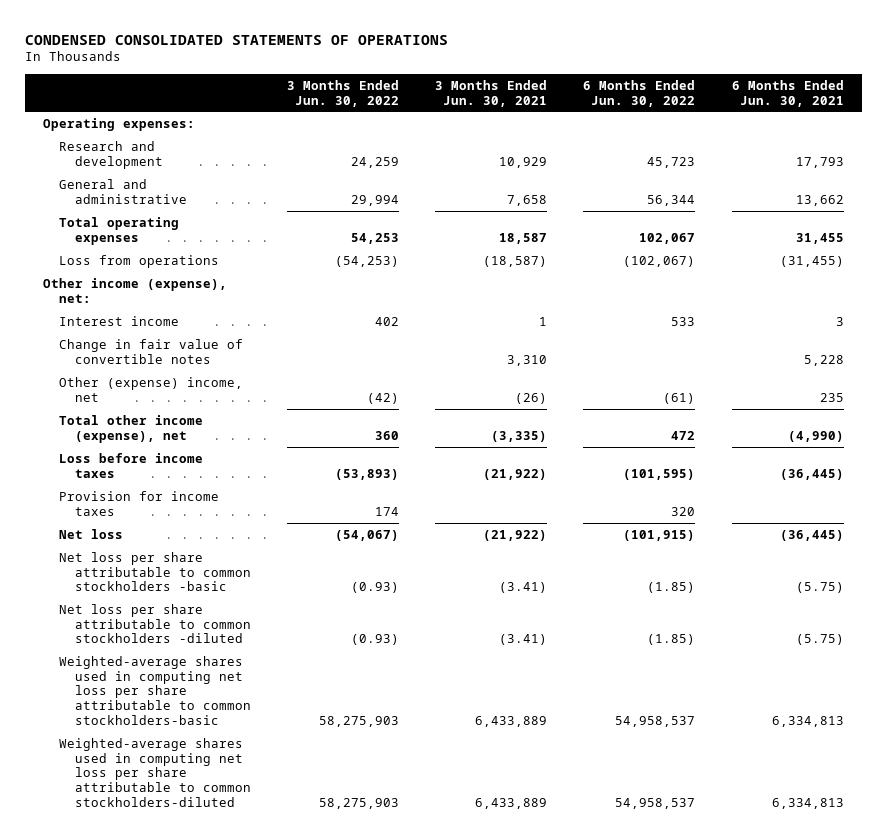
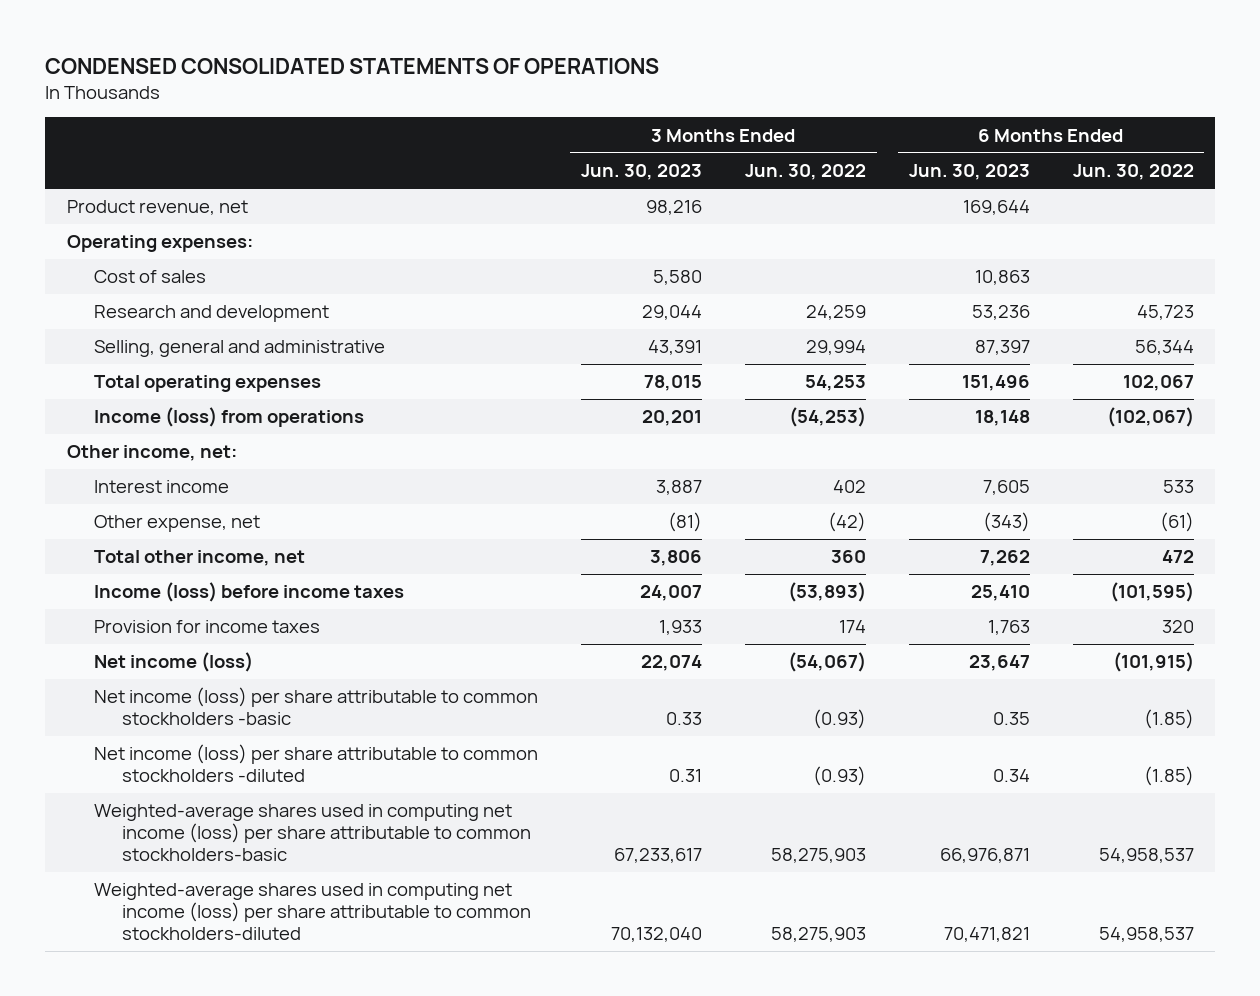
[435,79,548,107] 3 Months Ended Jun. 30, 2021 -> none
[731,79,844,107] 6 Months Ended Jun. 30, 2021 -> none
none -> [580,164,702,181] Jun. 30, 2023
none -> [908,164,1030,181] Jun. 30, 2023
none -> [66,200,248,216] Product revenue, net
none -> [94,270,207,284] Cost of sales
[59,178,187,204] General and administrative -> [94,340,386,358] Selling, general and administrative
[59,254,220,268] Loss from operations -> [94,407,365,428] Income (loss) from operations
[43,277,228,303] Other income (expense), net: -> [66,445,237,462] Other income, net:
[59,338,244,364] Change in fair value of convertible notes -> none
[59,376,244,402] Other (expense) income, net -> [94,515,261,533] Other expense, net
[59,414,204,443] Total other income (expense), net -> [94,550,306,567] Total other income, net
[59,452,204,478] Loss before income taxes -> [94,582,405,603] Income (loss) before income taxes
[59,528,124,539] Net loss -> [94,652,254,673] Net income (loss)
[59,551,251,592] Net loss per share attributable to common stockholders -basic -> [94,687,539,726] Net income (loss) per share attributable to common stockholders -basic
[59,603,251,644] Net loss per share attributable to common stockholders -diluted -> [94,744,539,783] Net income (loss) per share attributable to common stockholders -diluted
[59,655,251,726] Weighted-average shares used in computing net loss per share attributable to common stockholders-basic -> [94,804,531,861] Weighted-average shares used in computing net income (loss) per share attributable to common stockholders-basic
[59,737,251,808] Weighted-average shares used in computing net loss per share attributable to common stockholders-diluted -> [94,883,531,940] Weighted-average shares used in computing net income (loss) per share attributable to common stockholders-diluted

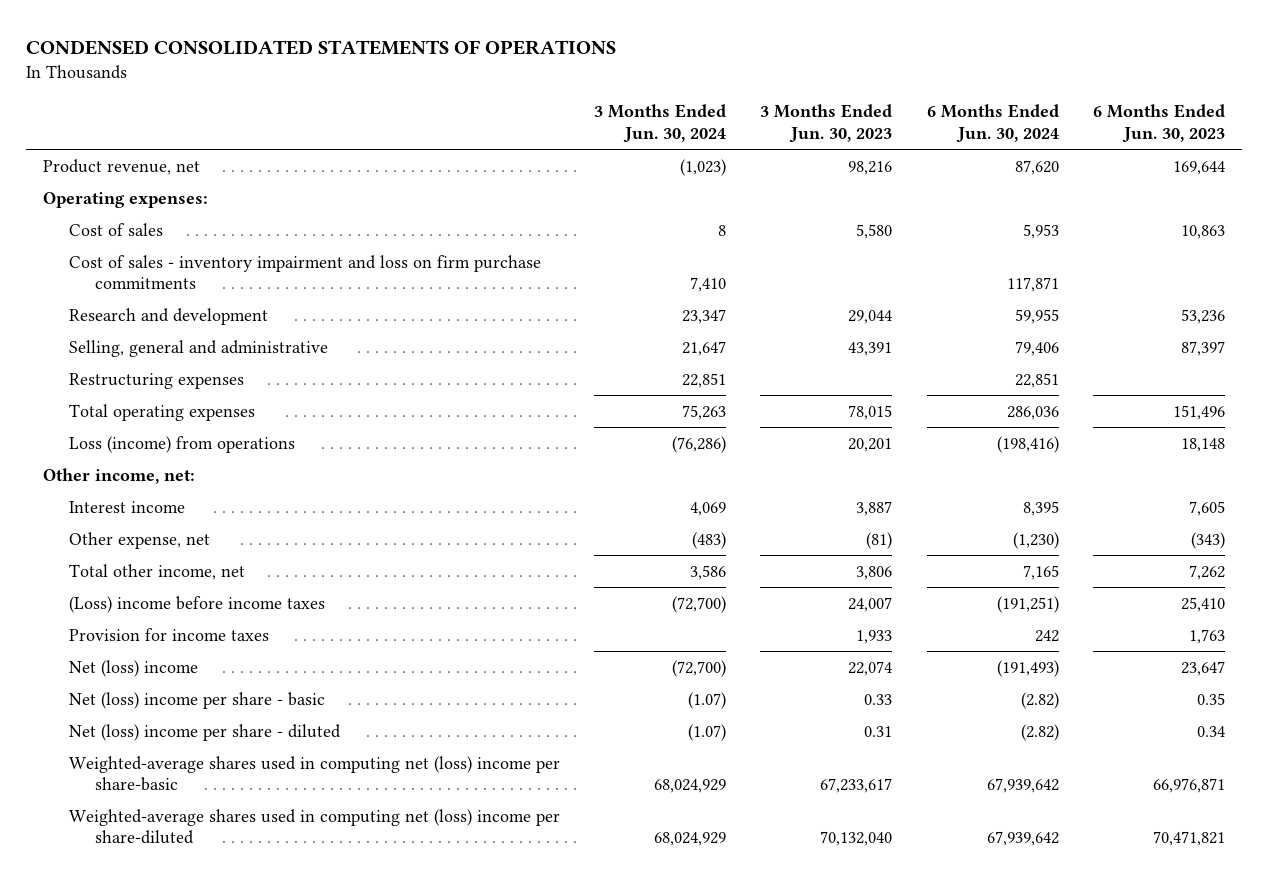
[744,164,866,181] Jun. 30, 2022 -> none
[1072,164,1194,181] Jun. 30, 2022 -> none
none -> [594,104,727,144] 3 Months Ended Jun. 30, 2024
none -> [926,104,1059,144] 6 Months Ended Jun. 30, 2024
none -> [69,254,542,290] Cost of sales - inventory impairment and loss on firm purchase commitments
none -> [69,372,245,389] Restructuring expenses
[94,407,365,428] Income (loss) from operations -> [69,435,296,453] Loss (income) from operations
[94,582,405,603] Income (loss) before income taxes -> [69,595,326,613] (Loss) income before income taxes
[94,652,254,673] Net income (loss) -> [69,659,199,677] Net (loss) income
[94,687,539,726] Net income (loss) per share attributable to common stockholders -basic -> [69,691,326,709] Net (loss) income per share - basic
[94,744,539,783] Net income (loss) per share attributable to common stockholders -diluted -> [69,723,342,741] Net (loss) income per share - diluted
[94,804,531,861] Weighted-average shares used in computing net income (loss) per share attributable to common stockholders-basic -> [69,755,561,792] Weighted-average shares used in computing net (loss) income per share-basic
[94,883,531,940] Weighted-average shares used in computing net income (loss) per share attributable to common stockholders-diluted -> [69,808,561,845] Weighted-average shares used in computing net (loss) income per share-diluted

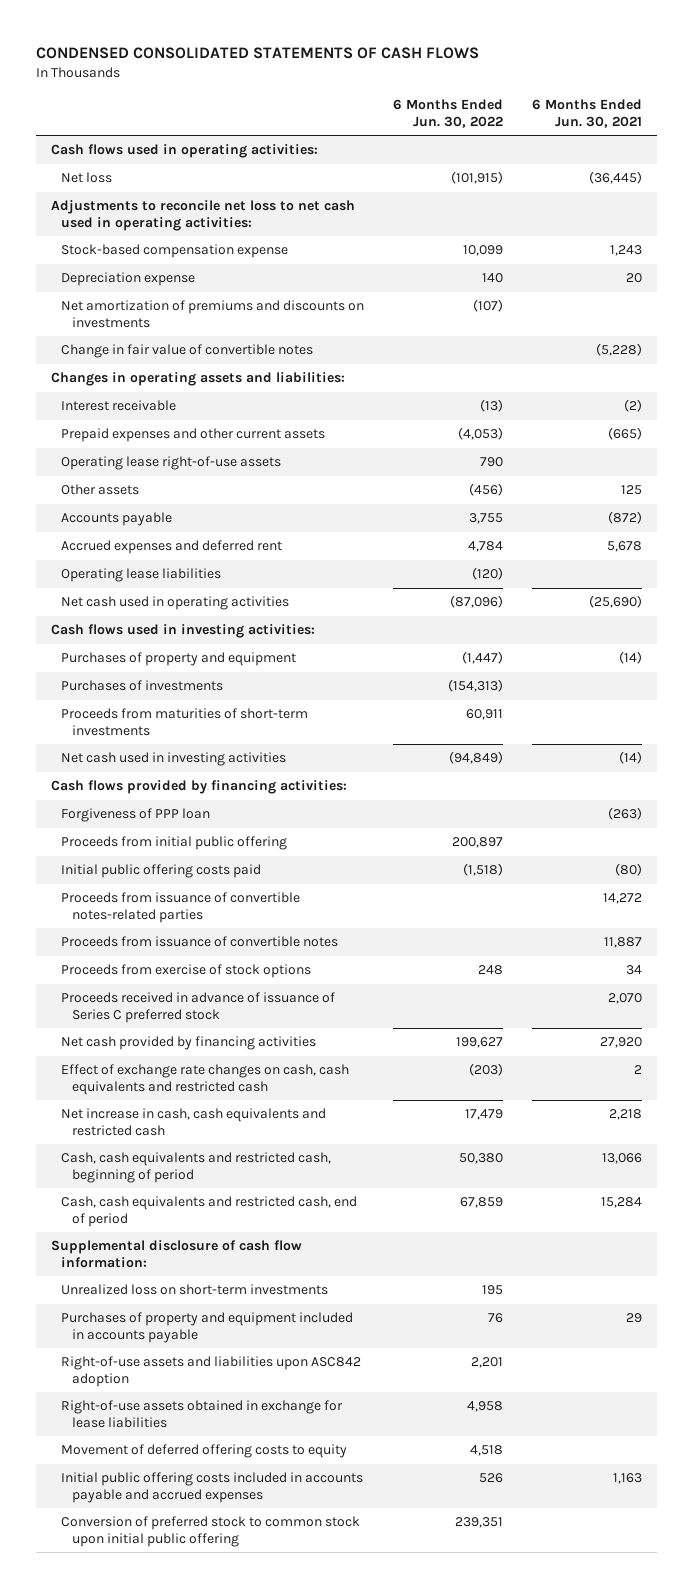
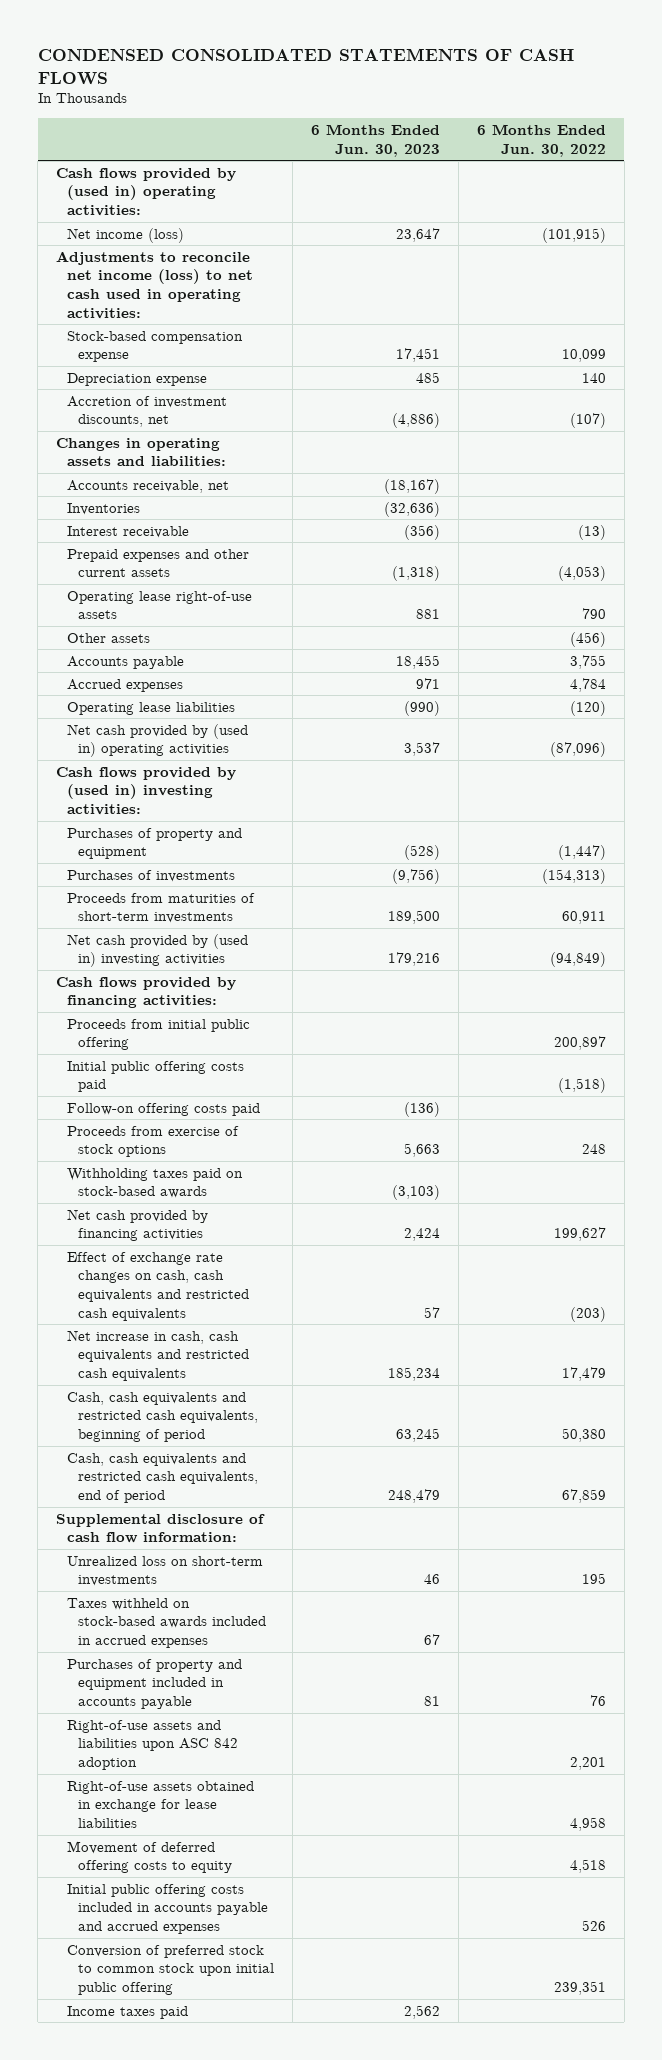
[532,99,643,128] 6 Months Ended Jun. 30, 2021 -> none
none -> [310,123,440,157] 6 Months Ended Jun. 30, 2023
[50,144,318,159] Cash flows used in operating activities: -> [56,167,237,217] Cash flows provided by (used in) operating activities:
[61,172,113,184] Net loss -> [67,227,185,243] Net income (loss)
[50,200,355,231] Adjustments to reconcile net loss to net cash used in operating activities: -> [56,250,254,319] Adjustments to reconcile net income (loss) to net cash used in operating activities:
[61,344,314,359] Change in fair value of convertible notes -> none
[61,300,365,328] Net amortization of premiums and discounts on investments -> [67,395,228,428] Accretion of investment discounts, net
none -> [67,479,230,493] Accounts receivable, net
none -> [67,502,141,515] Inventories
[61,540,283,555] Accrued expenses and deferred rent -> [67,678,184,692] Accrued expenses
[61,596,290,611] Net cash used in operating activities -> [67,723,249,758] Net cash provided by (used in) operating activities
[50,624,315,639] Cash flows used in investing activities: -> [56,766,237,816] Cash flows provided by (used in) investing activities:
[61,752,287,767] Net cash used in investing activities -> [67,933,249,968] Net cash provided by (used in) investing activities
[61,808,211,823] Forgiveness of PPP loan -> none
[61,892,301,923] Proceeds from issuance of convertible notes-related parties -> none
[61,936,339,948] Proceeds from issuance of convertible notes -> none
none -> [67,1102,261,1116] Follow-on offering costs paid
[61,992,336,1023] Proceeds received in advance of issuance of Series C preferred stock -> none
none -> [67,1167,244,1199] Withholding taxes paid on stock-based awards
[61,1064,350,1095] Effect of exchange rate changes on cash, cash equivalents and restricted cash -> [67,1251,249,1321] Effect of exchange rate changes on cash, cash equivalents and restricted cash equivalents
[61,1108,327,1136] Net increase in cash, cash equivalents and restricted cash -> [67,1329,249,1382] Net increase in cash, cash equivalents and restricted cash equivalents
[61,1152,332,1183] Cash, cash equivalents and restricted cash, beginning of period -> [67,1391,258,1443] Cash, cash equivalents and restricted cash equivalents, beginning of period
[61,1196,358,1227] Cash, cash equivalents and restricted cash, end of period -> [67,1452,258,1504] Cash, cash equivalents and restricted cash equivalents, end of period
none -> [67,1597,266,1649] Taxes withheld on stock-based awards included in accrued expenses
[61,1356,362,1387] Right-of-use assets and liabilities upon ASC842 adoption -> [67,1719,238,1771] Right-of-use assets and liabilities upon ASC 842 adoption
none -> [67,2005,189,2019] Income taxes paid

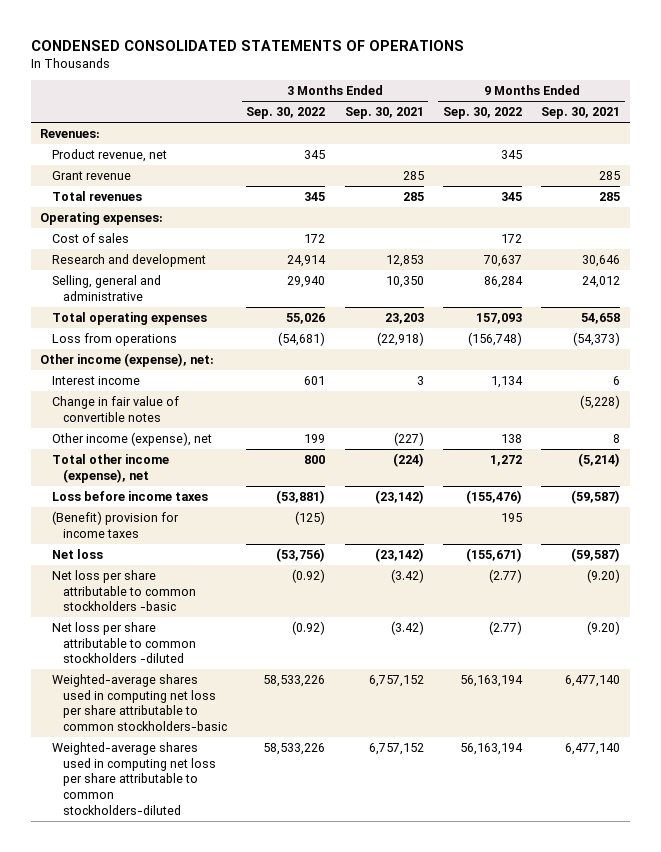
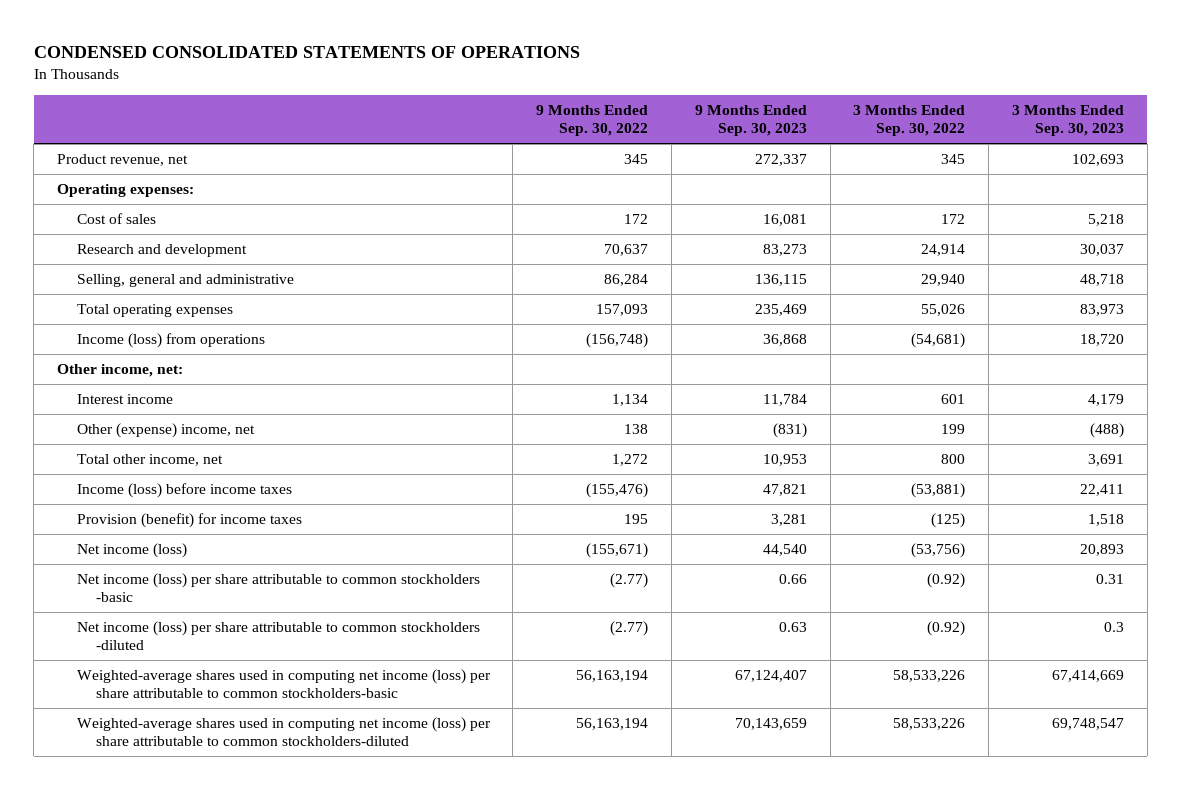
[344,107,424,120] Sep. 30, 2021 -> none
[541,107,621,120] Sep. 30, 2021 -> none
none -> [694,104,807,137] 9 Months Ended Sep. 30, 2023
none -> [1011,104,1124,137] 3 Months Ended Sep. 30, 2023
[40,128,101,138] Revenues: -> none
[51,170,131,180] Grant revenue -> none
[51,190,142,201] Total revenues -> none
[51,332,177,346] Loss from operations -> [76,332,265,348] Income (loss) from operations
[40,352,215,367] Other income (expense), net: -> [57,363,184,377] Other income, net:
[51,395,179,422] Change in fair value of convertible notes -> none
[51,431,212,446] Other income (expense), net -> [76,422,255,438] Other (expense) income, net
[51,453,169,483] Total other income (expense), net -> [76,453,223,466] Total other income, net
[51,490,208,501] Loss before income taxes -> [76,482,292,498] Income (loss) before income taxes
[51,510,179,538] (Benefit) provision for income taxes -> [76,512,302,528] Provision (benefit) for income taxes
[51,548,103,559] Net loss -> [76,542,187,558] Net income (loss)
[51,569,197,612] Net loss per share attributable to common stockholders -basic -> [76,572,480,603] Net income (loss) per share attributable to common stockholders -basic
[51,621,197,664] Net loss per share attributable to common stockholders -diluted -> [76,620,480,651] Net income (loss) per share attributable to common stockholders -diluted
[51,673,228,732] Weighted-average shares used in computing net loss per share attributable to common stockholders-basic -> [76,668,491,699] Weighted-average shares used in computing net income (loss) per share attributable to common stockholders-basic
[51,741,217,815] Weighted-average shares used in computing net loss per share attributable to common stockholders-diluted -> [76,716,491,747] Weighted-average shares used in computing net income (loss) per share attributable to common stockholders-diluted

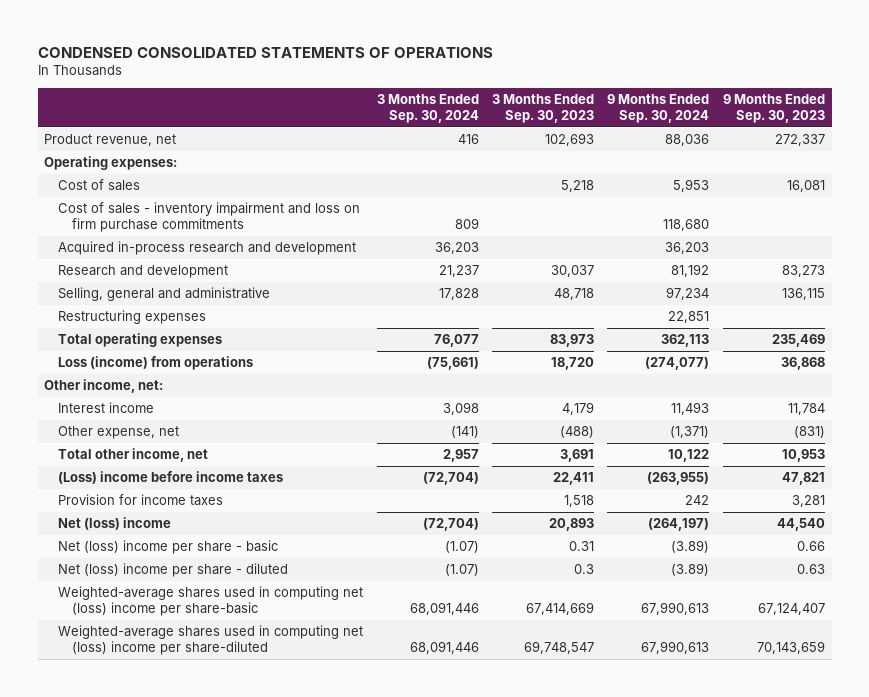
[536,104,649,137] 9 Months Ended Sep. 30, 2022 -> none
[853,104,966,137] 3 Months Ended Sep. 30, 2022 -> none
none -> [376,94,479,123] 3 Months Ended Sep. 30, 2024
none -> [607,94,710,123] 9 Months Ended Sep. 30, 2024
none -> [58,202,361,232] Cost of sales - inventory impairment and loss on firm purchase commitments
none -> [58,241,357,256] Acquired in-process research and development
none -> [58,310,207,325] Restructuring expenses
[76,332,265,348] Income (loss) from operations -> [58,356,254,371] Loss (income) from operations
[76,422,255,438] Other (expense) income, net -> [58,426,180,440] Other expense, net
[76,482,292,498] Income (loss) before income taxes -> [58,471,284,485] (Loss) income before income taxes
[76,512,302,528] Provision (benefit) for income taxes -> [58,494,224,507] Provision for income taxes
[76,542,187,558] Net income (loss) -> [58,517,172,531] Net (loss) income
[76,572,480,603] Net income (loss) per share attributable to common stockholders -basic -> [58,540,279,555] Net (loss) income per share - basic
[76,620,480,651] Net income (loss) per share attributable to common stockholders -diluted -> [58,563,289,578] Net (loss) income per share - diluted
[76,668,491,699] Weighted-average shares used in computing net income (loss) per share attributable to common stockholders-basic -> [58,586,364,616] Weighted-average shares used in computing net (loss) income per share-basic
[76,716,491,747] Weighted-average shares used in computing net income (loss) per share attributable to common stockholders-diluted -> [58,625,364,655] Weighted-average shares used in computing net (loss) income per share-diluted

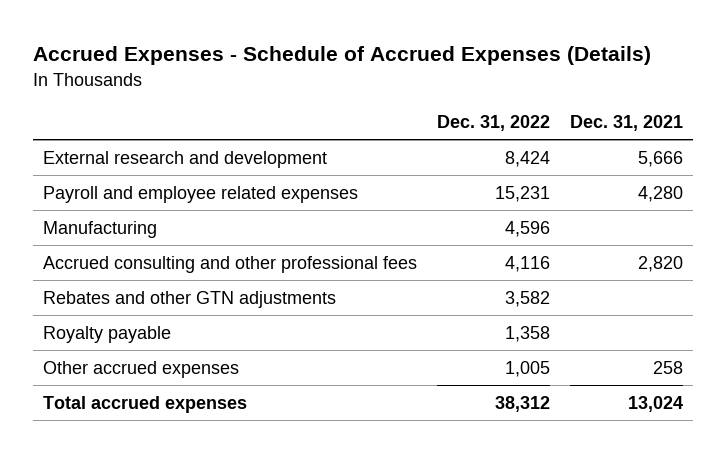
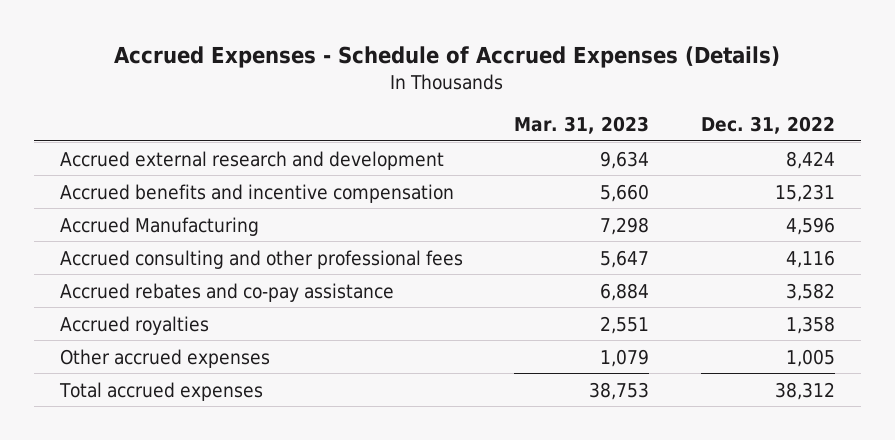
[569,114,683,131] Dec. 31, 2021 -> none
none -> [514,116,650,135] Mar. 31, 2023
[42,150,327,168] External research and development -> [60,150,445,170] Accrued external research and development
[42,185,358,203] Payroll and employee related expenses -> [60,183,455,203] Accrued benefits and incentive compensation
[42,220,157,238] Manufacturing -> [60,216,260,236] Accrued Manufacturing
[42,290,336,308] Rebates and other GTN adjustments -> [60,282,395,302] Accrued rebates and co-pay assistance
[42,325,171,343] Royalty payable -> [60,315,210,335] Accrued royalties

